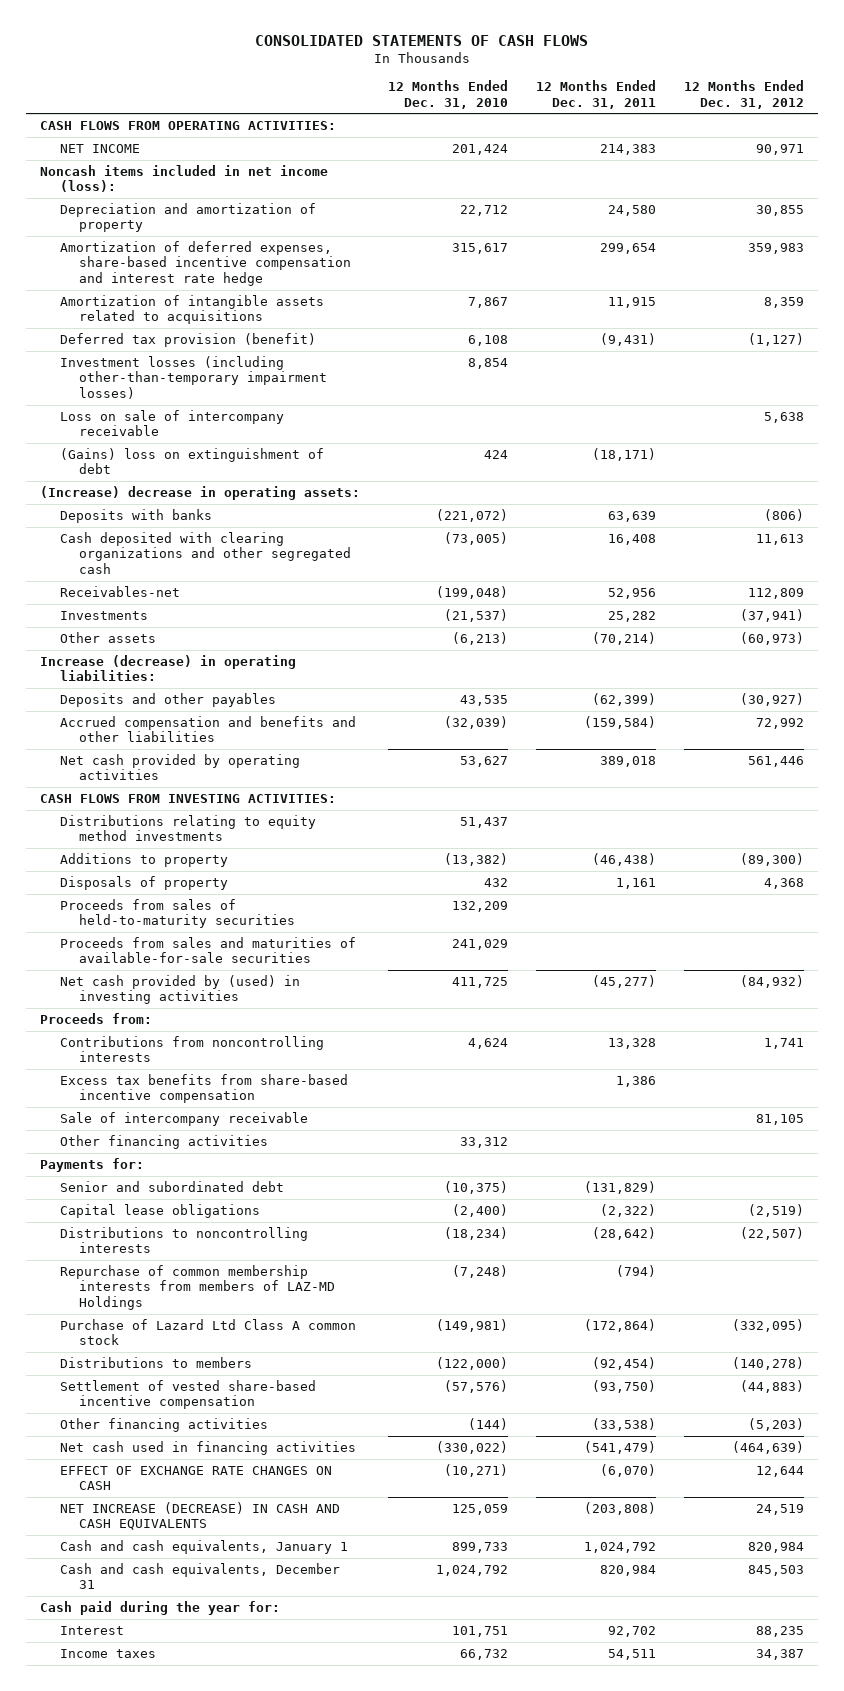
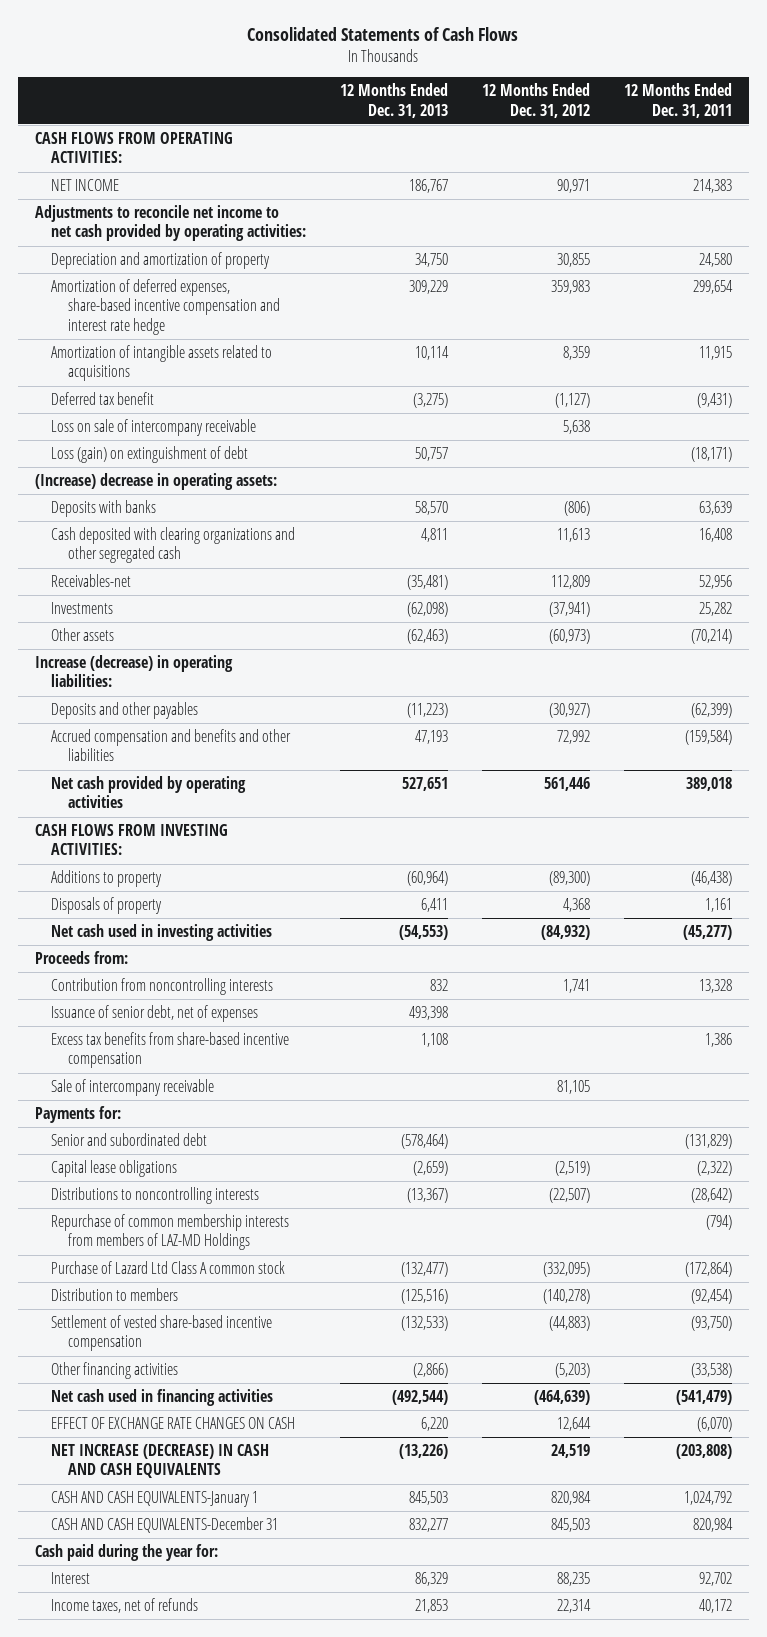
[255,34,589,46] CONSOLIDATED STATEMENTS OF CASH FLOWS -> [247,27,519,42] Consolidated Statements of Cash Flows
[388,80,509,109] 12 Months Ended Dec. 31, 2010 -> none
none -> [340,82,449,118] 12 Months Ended Dec. 31, 2013
[40,164,329,193] Noncash items included in net income (loss): -> none
none -> [34,204,307,242] Adjustments to reconcile net income to net cash provided by operating activities:
[59,355,328,399] Investment losses (including other-than-temporary impairment losses) -> none
[59,332,316,347] Deferred tax provision (benefit) -> [51,391,155,405] Deferred tax benefit
[59,447,324,475] (Gains) loss on extinguishment of debt -> [51,445,249,463] Loss (gain) on extinguishment of debt
[59,814,316,842] Distributions relating to equity method investments -> none
[59,898,296,929] Proceeds from sales of held-to-maturity securities -> none
[59,936,356,964] Proceeds from sales and maturities of available-for-sale securities -> none
[59,974,300,1005] Net cash provided by (used) in investing activities -> [51,923,273,941] Net cash used in investing activities
[59,1035,324,1063] Contributions from noncontrolling interests -> [51,977,274,995] Contribution from noncontrolling interests
none -> [51,1004,259,1022] Issuance of senior debt, net of expenses
[59,1134,268,1149] Other financing activities -> none
[59,1356,252,1368] Distributions to members -> [51,1287,179,1301] Distribution to members
[59,1539,348,1554] Cash and cash equivalents, January 1 -> [51,1490,259,1507] CASH AND CASH EQUIVALENTS-January 1
[59,1562,340,1590] Cash and cash equivalents, December 31 -> [51,1516,279,1533] CASH AND CASH EQUIVALENTS-December 31
[59,1648,156,1658] Income taxes -> none
none -> [51,1597,199,1613] Income taxes, net of refunds

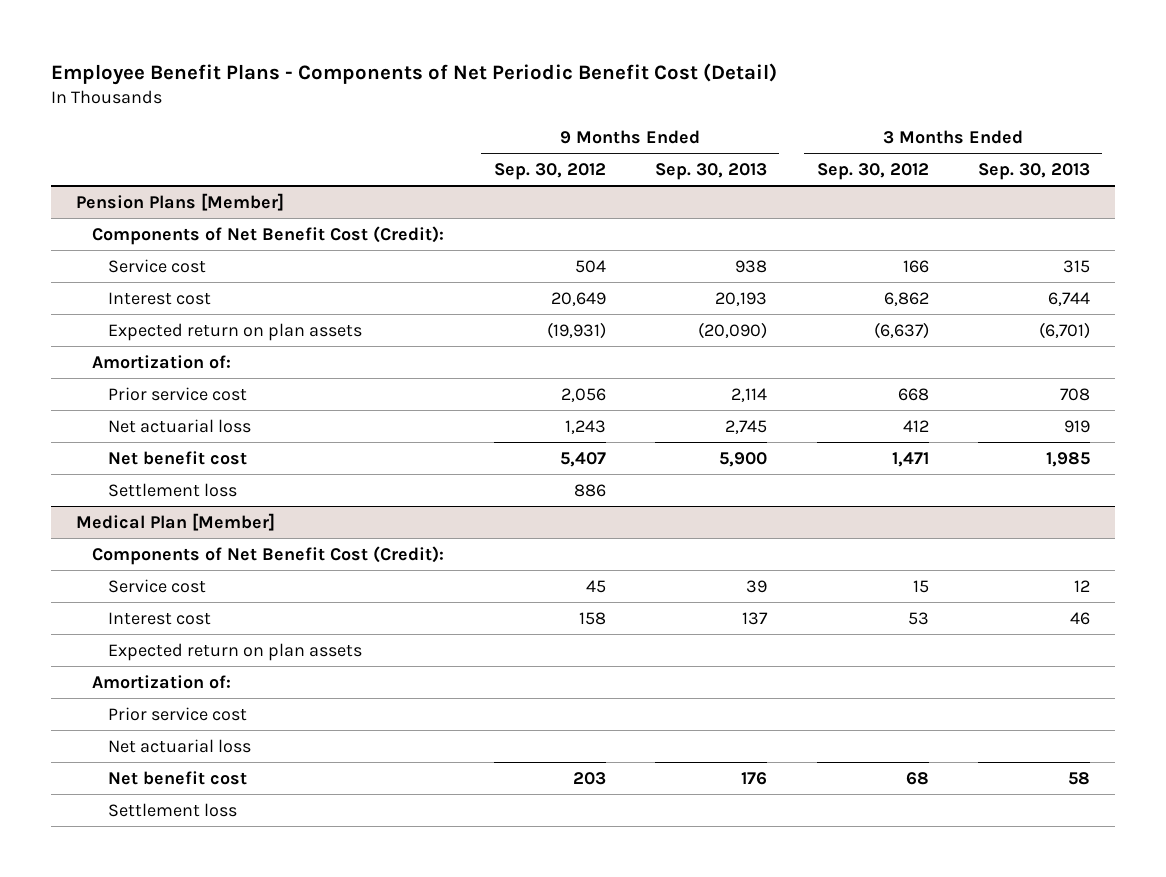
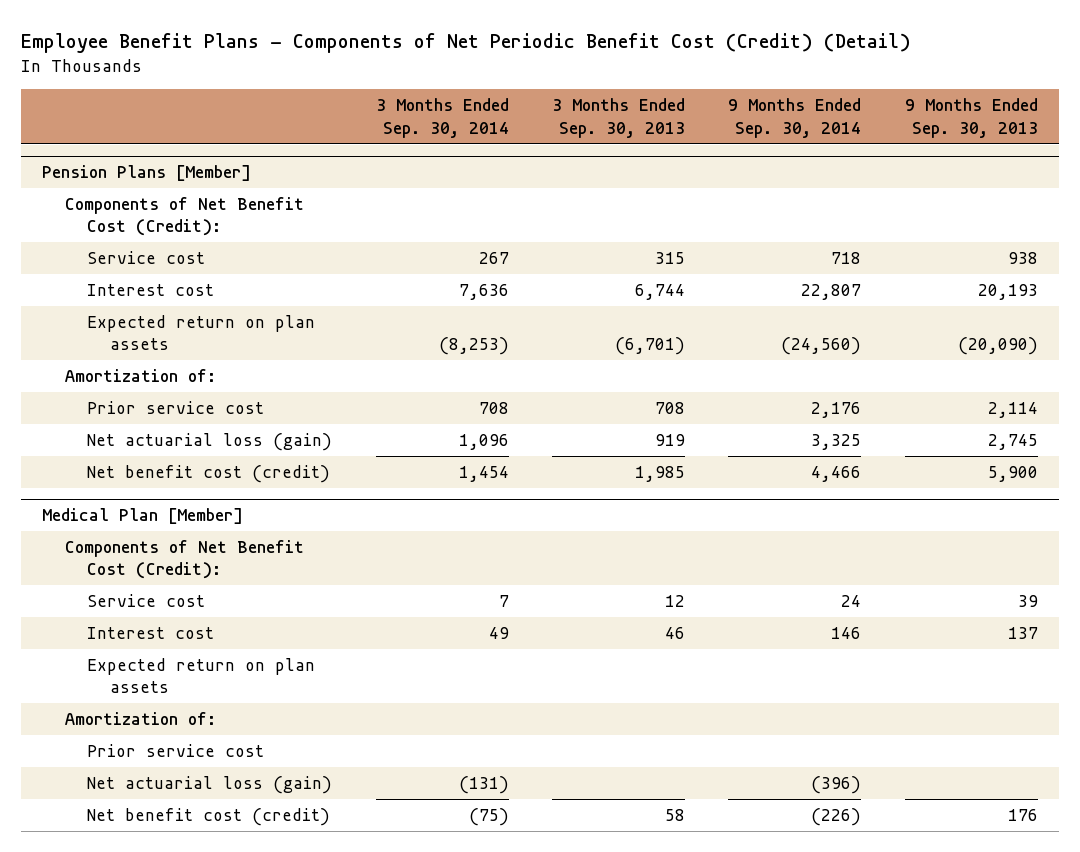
[51,62,778,85] Employee Benefit Plans - Components of Net Periodic Benefit Cost (Detail) -> [20,32,911,53] Employee Benefit Plans - Components of Net Periodic Benefit Cost (Credit) (Detail)
[493,162,606,180] Sep. 30, 2012 -> none
[816,162,929,180] Sep. 30, 2012 -> none
none -> [375,98,509,138] 3 Months Ended Sep. 30, 2014
none -> [728,98,862,138] 9 Months Ended Sep. 30, 2014
[108,482,238,497] Settlement loss -> none
[108,418,252,433] Net actuarial loss -> [87,432,333,451] Net actuarial loss (gain)
[108,450,248,465] Net benefit cost -> [87,464,331,483] Net benefit cost (credit)
[108,802,238,817] Settlement loss -> none
[108,738,252,753] Net actuarial loss -> [87,775,333,794] Net actuarial loss (gain)
[108,770,248,785] Net benefit cost -> [87,807,331,826] Net benefit cost (credit)

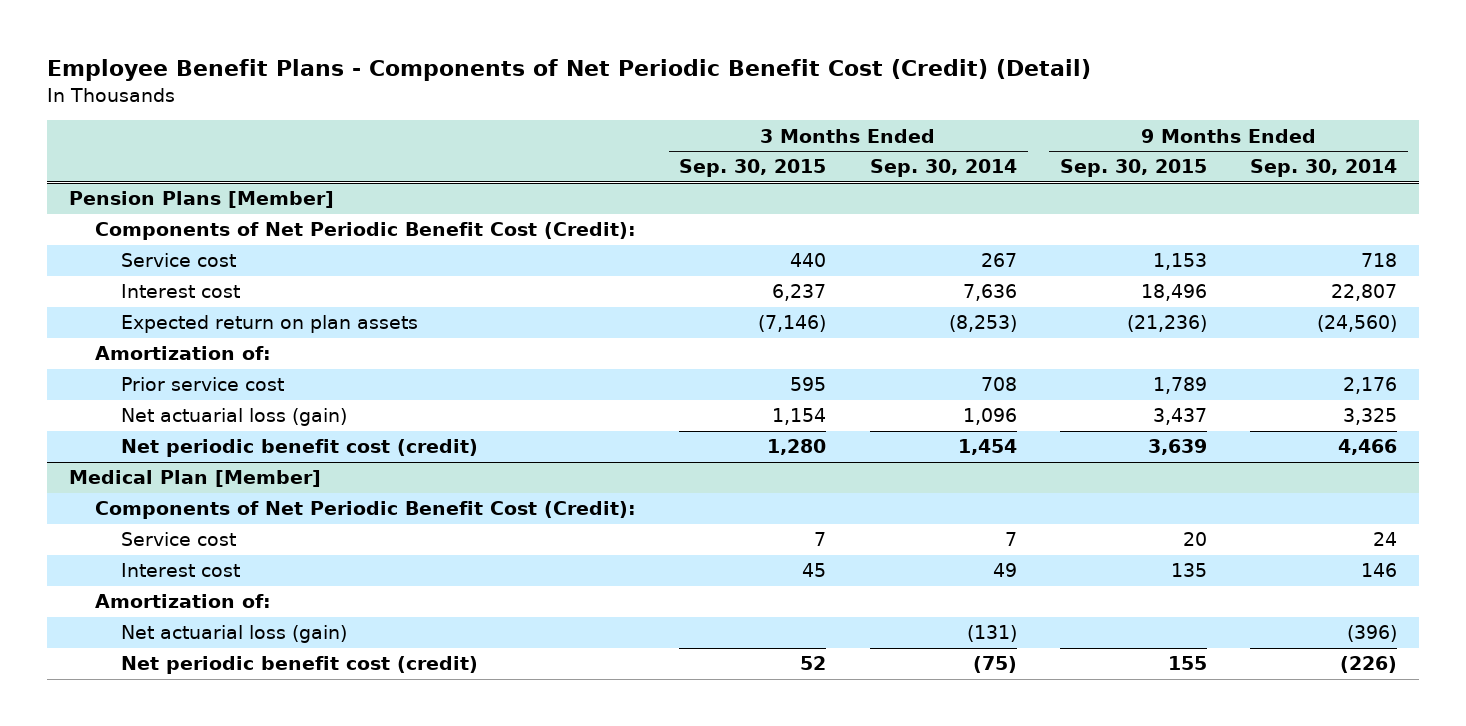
[551,98,685,138] 3 Months Ended Sep. 30, 2013 -> none
[904,98,1038,138] 9 Months Ended Sep. 30, 2013 -> none
none -> [679,159,827,178] Sep. 30, 2015
none -> [1060,159,1208,178] Sep. 30, 2015
[64,196,304,237] Components of Net Benefit Cost (Credit): -> [94,222,636,241] Components of Net Periodic Benefit Cost (Credit):
[87,464,331,483] Net benefit cost (credit) -> [121,439,479,458] Net periodic benefit cost (credit)
[64,539,304,580] Components of Net Benefit Cost (Credit): -> [94,501,636,520] Components of Net Periodic Benefit Cost (Credit):
[87,657,316,694] Expected return on plan assets -> none
[87,743,265,757] Prior service cost -> none
[87,807,331,826] Net benefit cost (credit) -> [121,656,479,675] Net periodic benefit cost (credit)

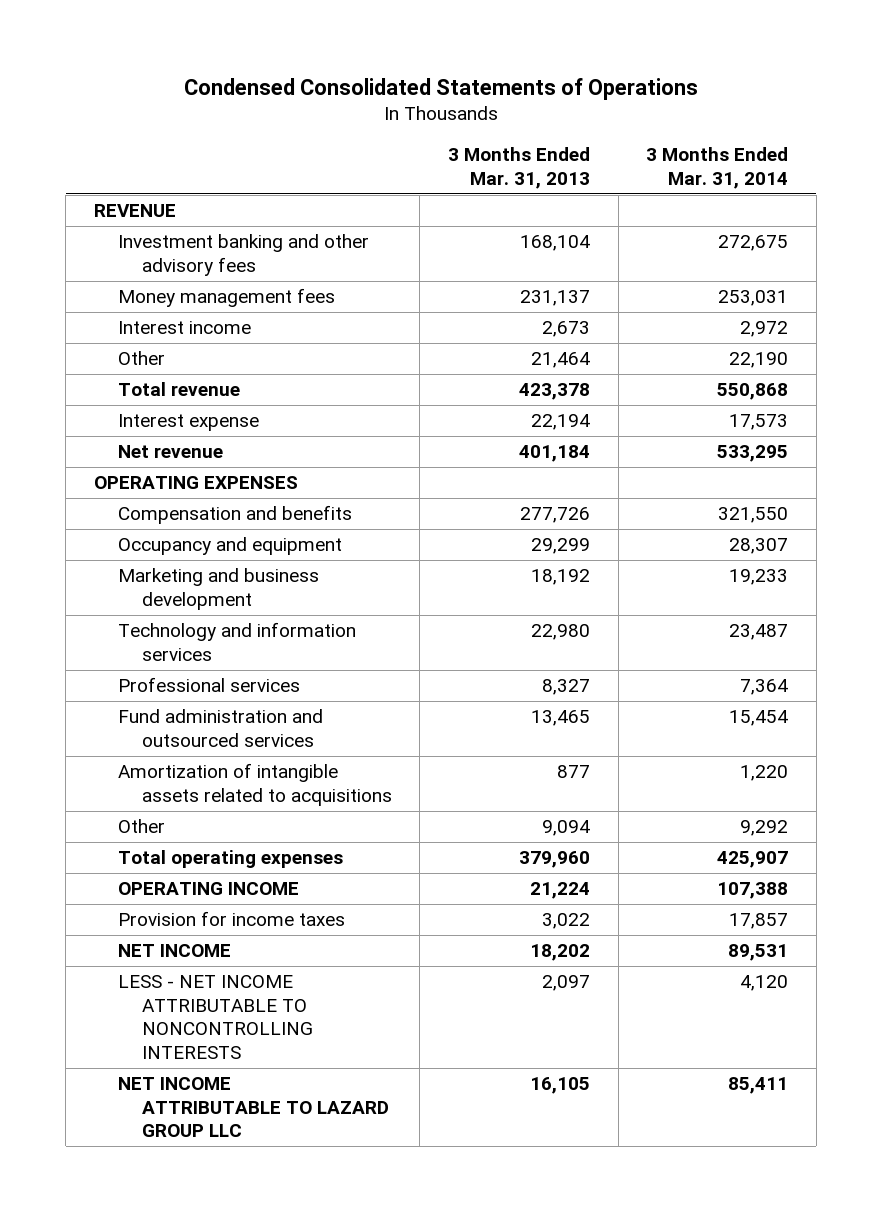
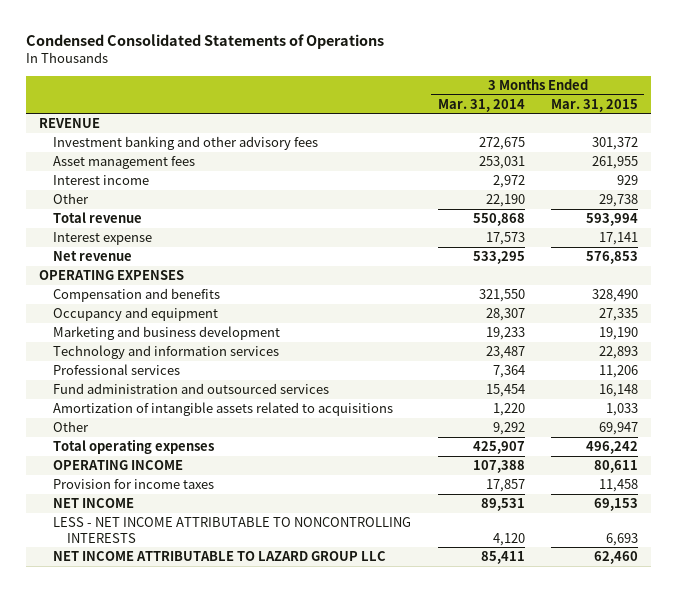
[448,147,591,189] 3 Months Ended Mar. 31, 2013 -> none
none -> [550,98,638,112] Mar. 31, 2015
[117,288,335,308] Money management fees -> [53,156,196,170] Asset management fees

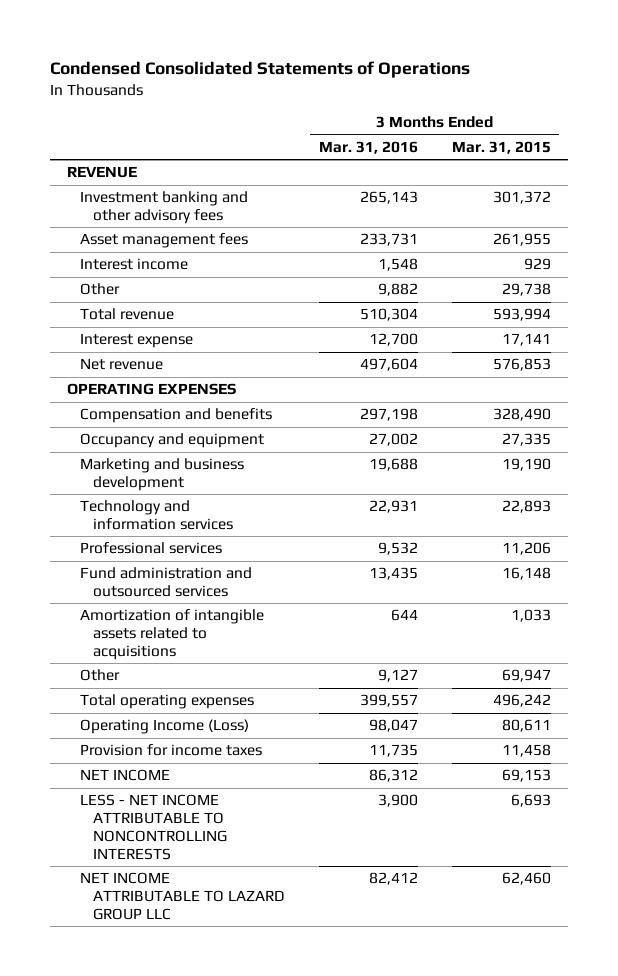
[437,98,525,112] Mar. 31, 2014 -> none
none -> [318,140,418,154] Mar. 31, 2016
[53,460,184,471] OPERATING INCOME -> [80,719,250,735] Operating Income (Loss)

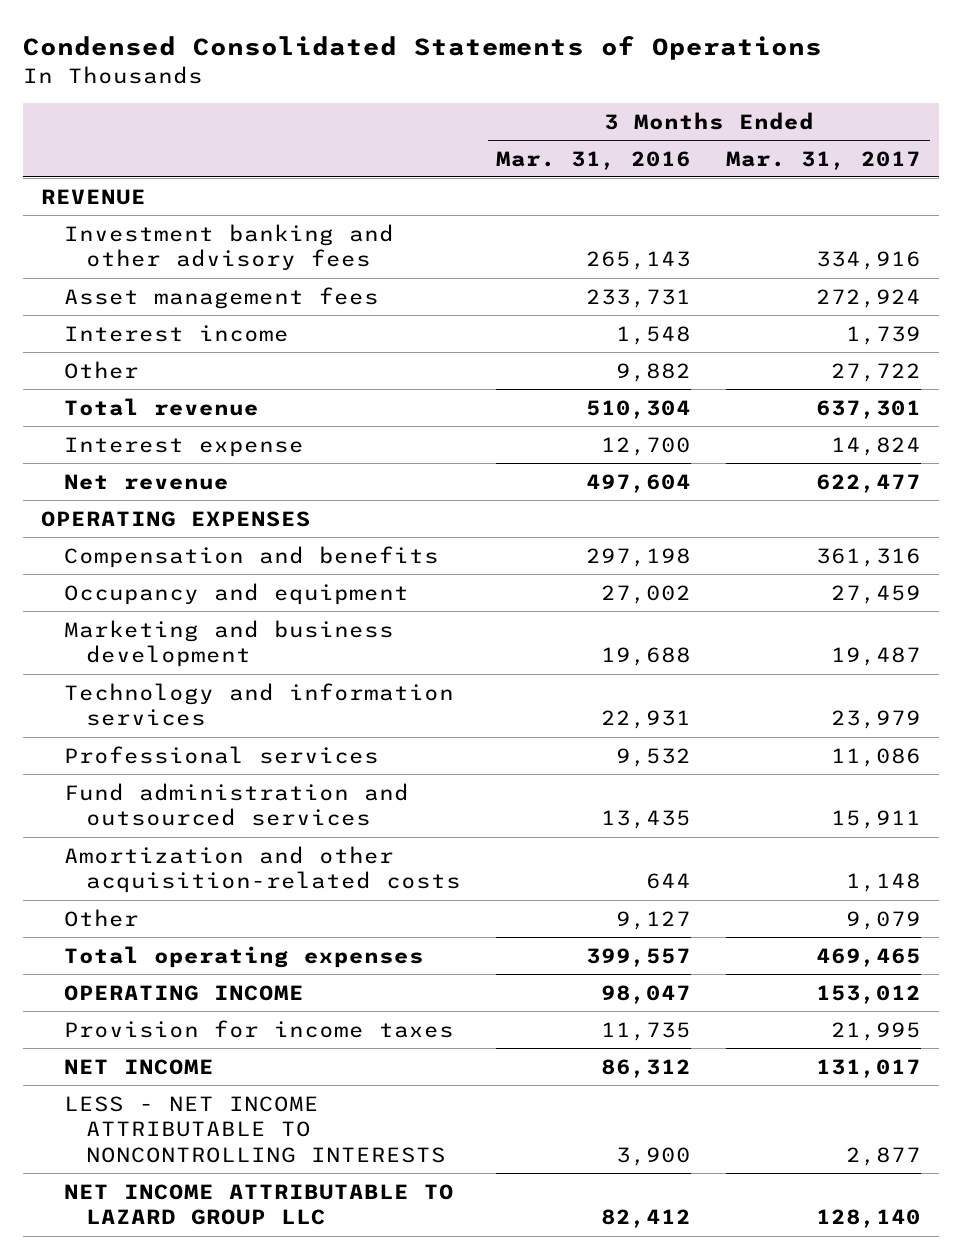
[451,140,551,154] Mar. 31, 2015 -> none
none -> [726,150,922,170] Mar. 31, 2017
[80,609,265,660] Amortization of intangible assets related to acquisitions -> [63,845,462,894] Amortization and other acquisition-related costs
[80,719,250,735] Operating Income (Loss) -> [63,984,304,1001] OPERATING INCOME

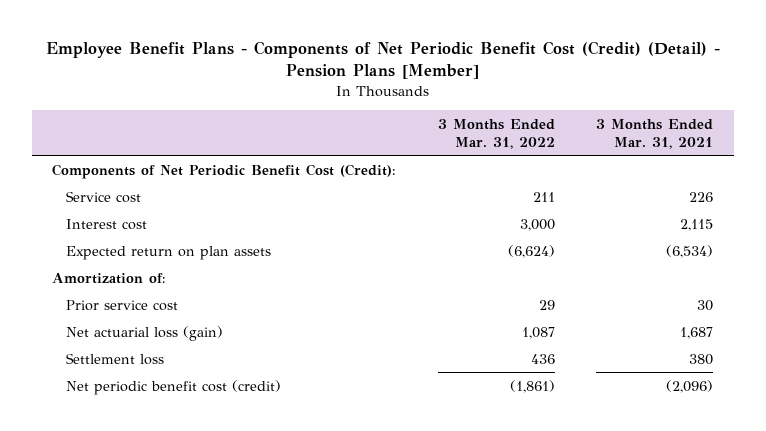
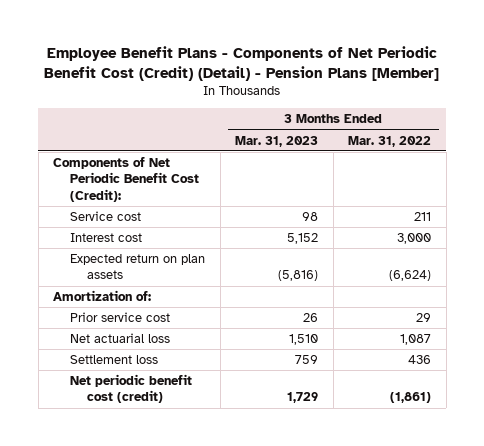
[596,118,714,149] 3 Months Ended Mar. 31, 2021 -> none
none -> [235,135,319,147] Mar. 31, 2023
[66,325,224,341] Net actuarial loss (gain) -> [70,333,171,344] Net actuarial loss

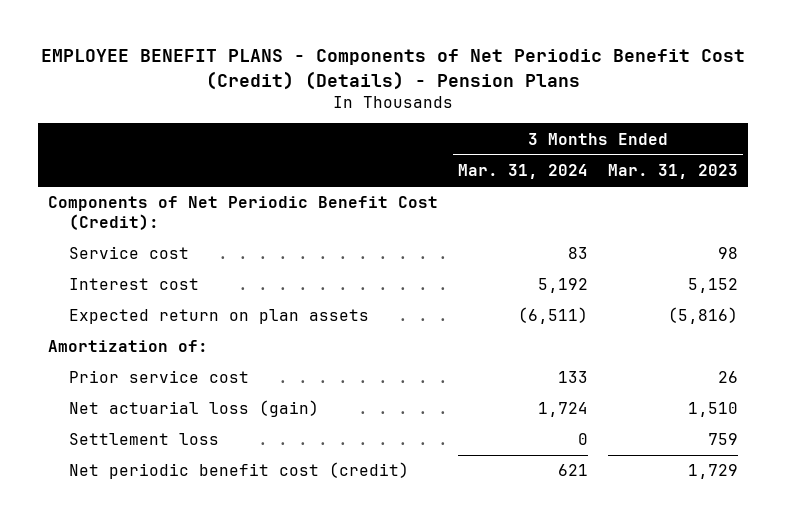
[44,46,440,82] Employee Benefit Plans - Components of Net Periodic Benefit Cost (Credit) (Detail) - Pension Plans [Member] -> [40,49,745,90] EMPLOYEE BENEFIT PLANS - Components of Net Periodic Benefit Cost (Credit) (Details) - Pension Plans
[348,135,432,147] Mar. 31, 2022 -> none
none -> [457,164,588,180] Mar. 31, 2024
[70,333,171,344] Net actuarial loss -> [69,400,320,418] Net actuarial loss (gain)

